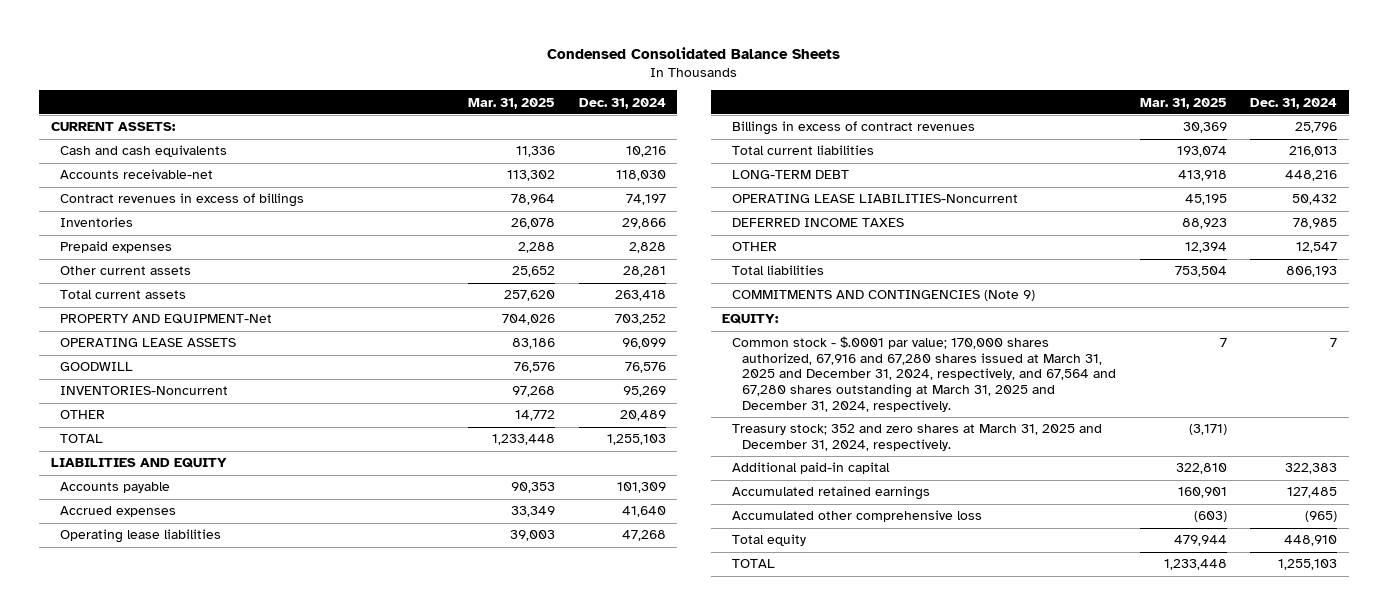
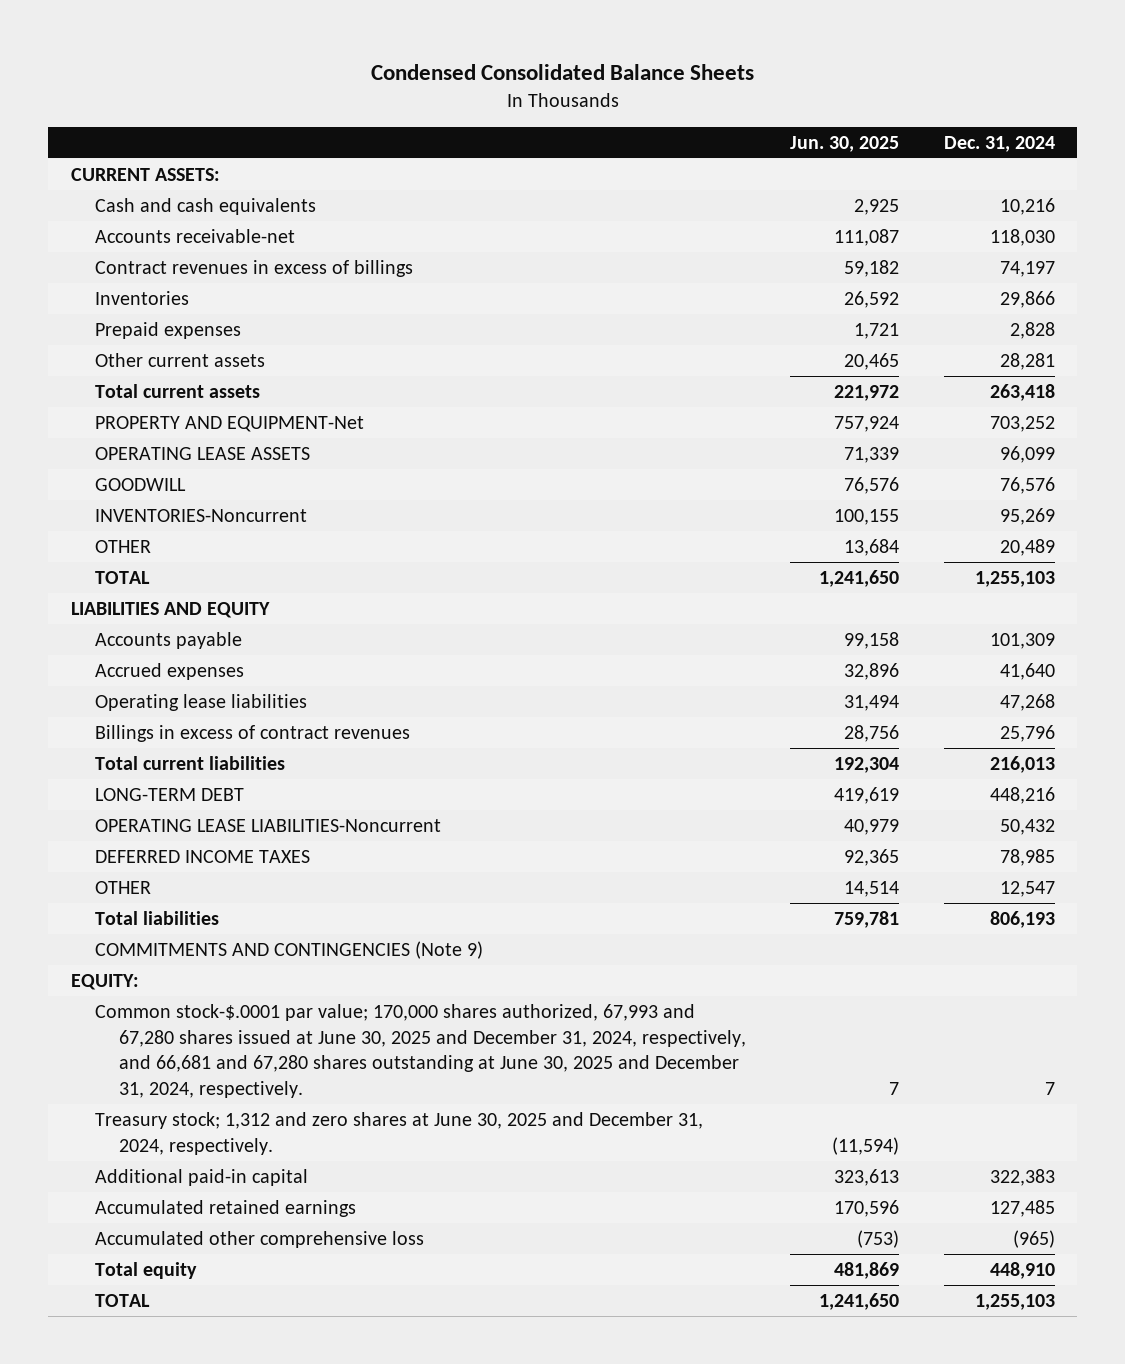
[467,97,555,109] Mar. 31, 2025 -> none
none -> [790,136,900,153] Jun. 30, 2025
[732,336,1116,412] Common stock - $.0001 par value; 170,000 shares authorized, 67,916 and 67,280 shares issued at March 31, 2025 and December 31, 2024, respectively, and 67,564 and 67,280 shares outstanding at March 31, 2025 and December 31, 2024, respectively. -> [94,1003,747,1098] Common stock-$.0001 par value; 170,000 shares authorized, 67,993 and 67,280 shares issued at June 30, 2025 and December 31, 2024, respectively, and 66,681 and 67,280 shares outstanding at June 30, 2025 and December 31, 2024, respectively.
[732,424,1103,451] Treasury stock; 352 and zero shares at March 31, 2025 and December 31, 2024, respectively. -> [94,1111,703,1155] Treasury stock; 1,312 and zero shares at June 30, 2025 and December 31, 2024, respectively.

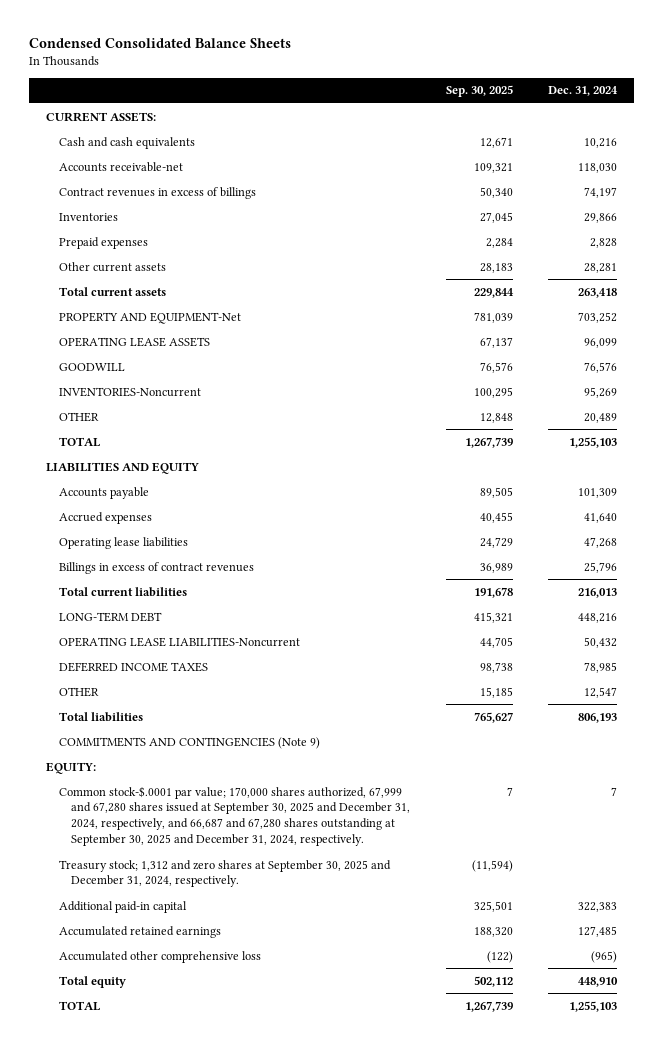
[790,136,900,153] Jun. 30, 2025 -> none
none -> [445,85,513,98] Sep. 30, 2025
[94,1003,747,1098] Common stock-$.0001 par value; 170,000 shares authorized, 67,993 and 67,280 shares issued at June 30, 2025 and December 31, 2024, respectively, and 66,681 and 67,280 shares outstanding at June 30, 2025 and December 31, 2024, respectively. -> [58,785,411,847] Common stock-$.0001 par value; 170,000 shares authorized, 67,999 and 67,280 shares issued at September 30, 2025 and December 31, 2024, respectively, and 66,687 and 67,280 shares outstanding at September 30, 2025 and December 31, 2024, respectively.
[94,1111,703,1155] Treasury stock; 1,312 and zero shares at June 30, 2025 and December 31, 2024, respectively. -> [58,859,391,888] Treasury stock; 1,312 and zero shares at September 30, 2025 and December 31, 2024, respectively.

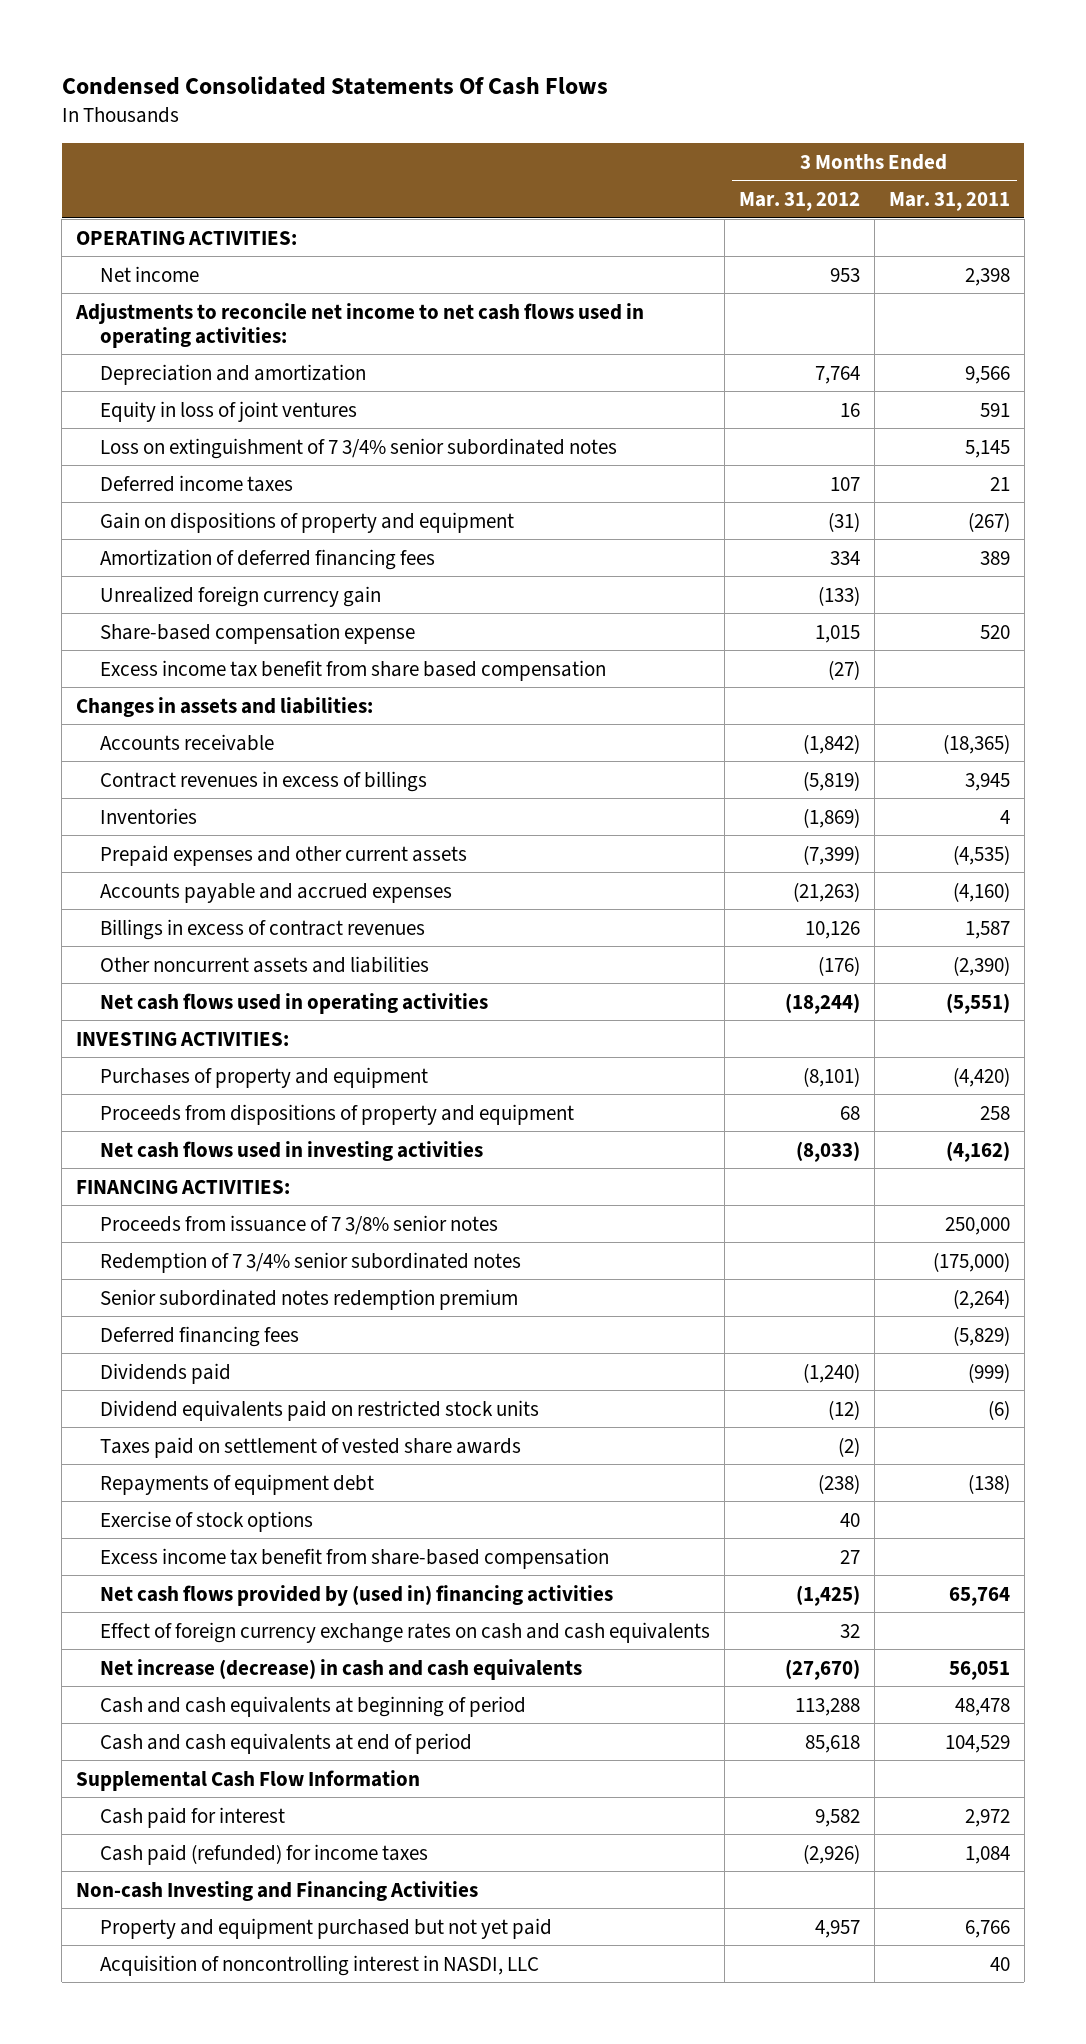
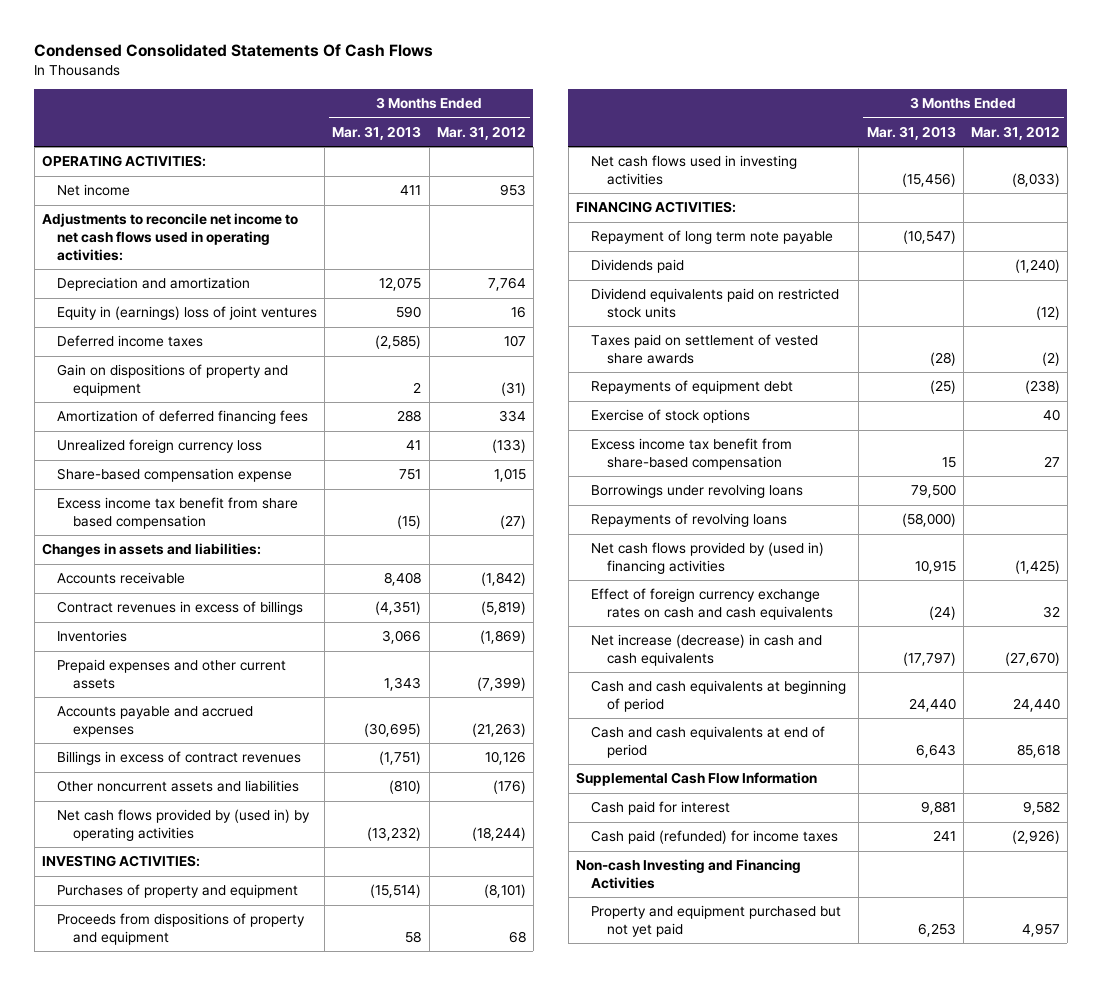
[888,191,1010,211] Mar. 31, 2011 -> none
none -> [332,125,422,140] Mar. 31, 2013
[100,437,618,459] Loss on extinguishment of 7 3/4% senior subordinated notes -> none
[100,400,358,422] Equity in loss of joint ventures -> [57,306,318,321] Equity in (earnings) loss of joint ventures
[100,585,382,607] Unrealized foreign currency gain -> [57,439,263,454] Unrealized foreign currency loss
[100,992,489,1014] Net cash flows used in operating activities -> [57,809,311,842] Net cash flows provided by (used in) by operating activities
[100,1214,499,1235] Proceeds from issuance of 7 3/8% senior notes -> none
[100,1251,522,1273] Redemption of 7 3/4% senior subordinated notes -> none
[100,1288,519,1310] Senior subordinated notes redemption premium -> none
[100,1325,300,1347] Deferred financing fees -> none
none -> [591,230,834,245] Repayment of long term note payable
none -> [591,484,804,499] Borrowings under revolving loans
none -> [591,513,788,528] Repayments of revolving loans
[794,1697,860,1716] 113,288 -> [1012,698,1060,713] 24,440
[100,1954,540,1976] Acquisition of noncontrolling interest in NASDI, LLC -> none

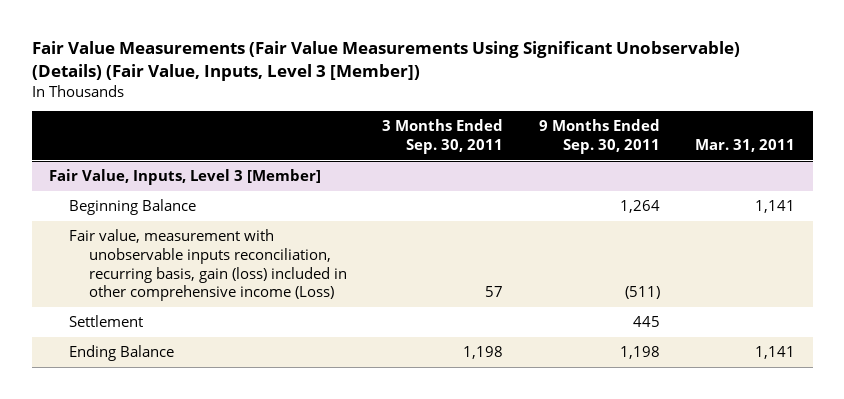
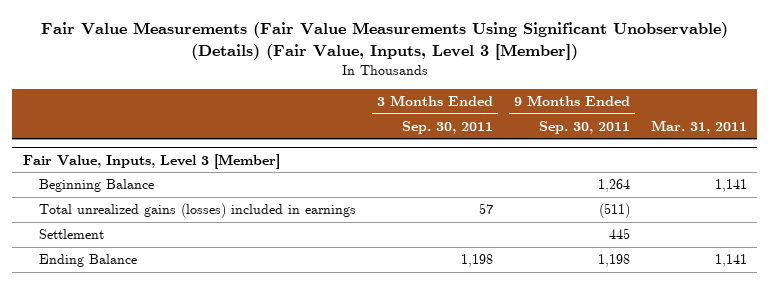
[69,229,347,302] Fair value, measurement with unobservable inputs reconciliation, recurring basis, gain (loss) included in other comprehensive income (Loss) -> [39,203,357,219] Total unrealized gains (losses) included in earnings

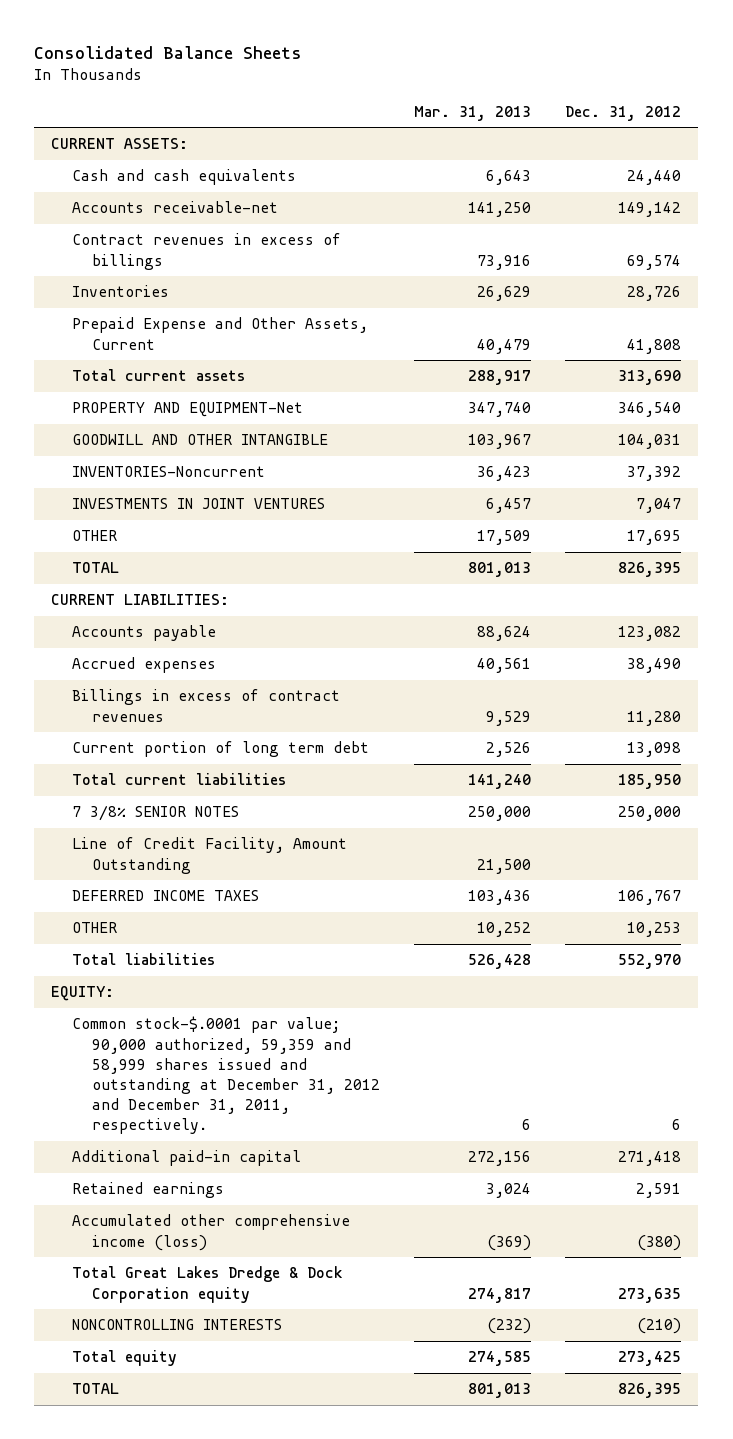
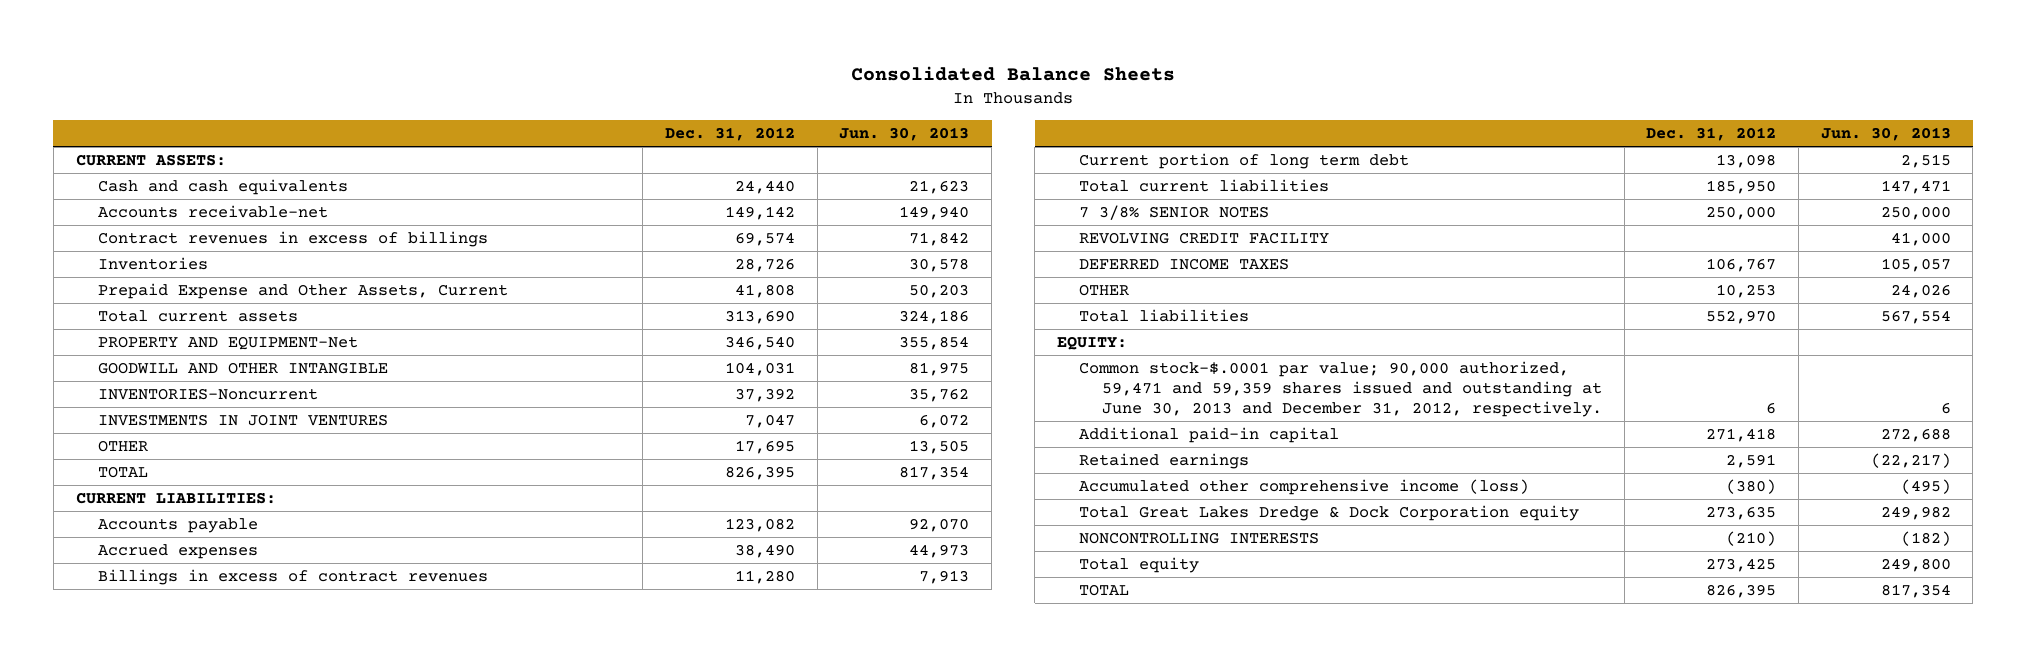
[414,105,532,121] Mar. 31, 2013 -> none
none -> [839,127,970,142] Jun. 30, 2013
[71,837,347,874] Line of Credit Facility, Amount Outstanding -> [1079,231,1330,244] REVOLVING CREDIT FACILITY
[71,1016,381,1135] Common stock-$.0001 par value; 90,000 authorized, 59,359 and 58,999 shares issued and outstanding at December 31, 2012 and December 31, 2011, respectively. -> [1079,360,1602,418] Common stock-$.0001 par value; 90,000 authorized, 59,471 and 59,359 shares issued and outstanding at June 30, 2013 and December 31, 2012, respectively.

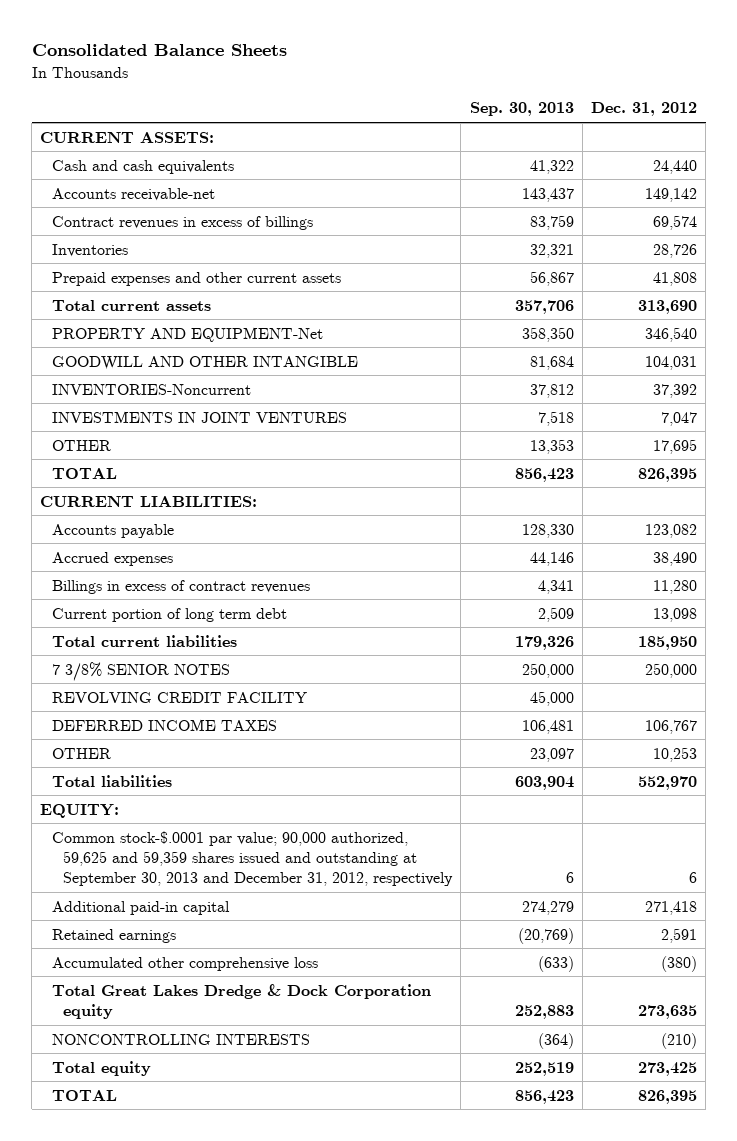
[839,127,970,142] Jun. 30, 2013 -> none
none -> [469,102,574,117] Sep. 30, 2013
[98,282,509,299] Prepaid Expense and Other Assets, Current -> [51,271,341,286] Prepaid expenses and other current assets
[1079,360,1602,418] Common stock-$.0001 par value; 90,000 authorized, 59,471 and 59,359 shares issued and outstanding at June 30, 2013 and December 31, 2012, respectively. -> [51,830,454,886] Common stock-$.0001 par value; 90,000 authorized, 59,625 and 59,359 shares issued and outstanding at September 30, 2013 and December 31, 2012, respectively
[1079,478,1530,495] Accumulated other comprehensive income (loss) -> [51,956,318,971] Accumulated other comprehensive loss

